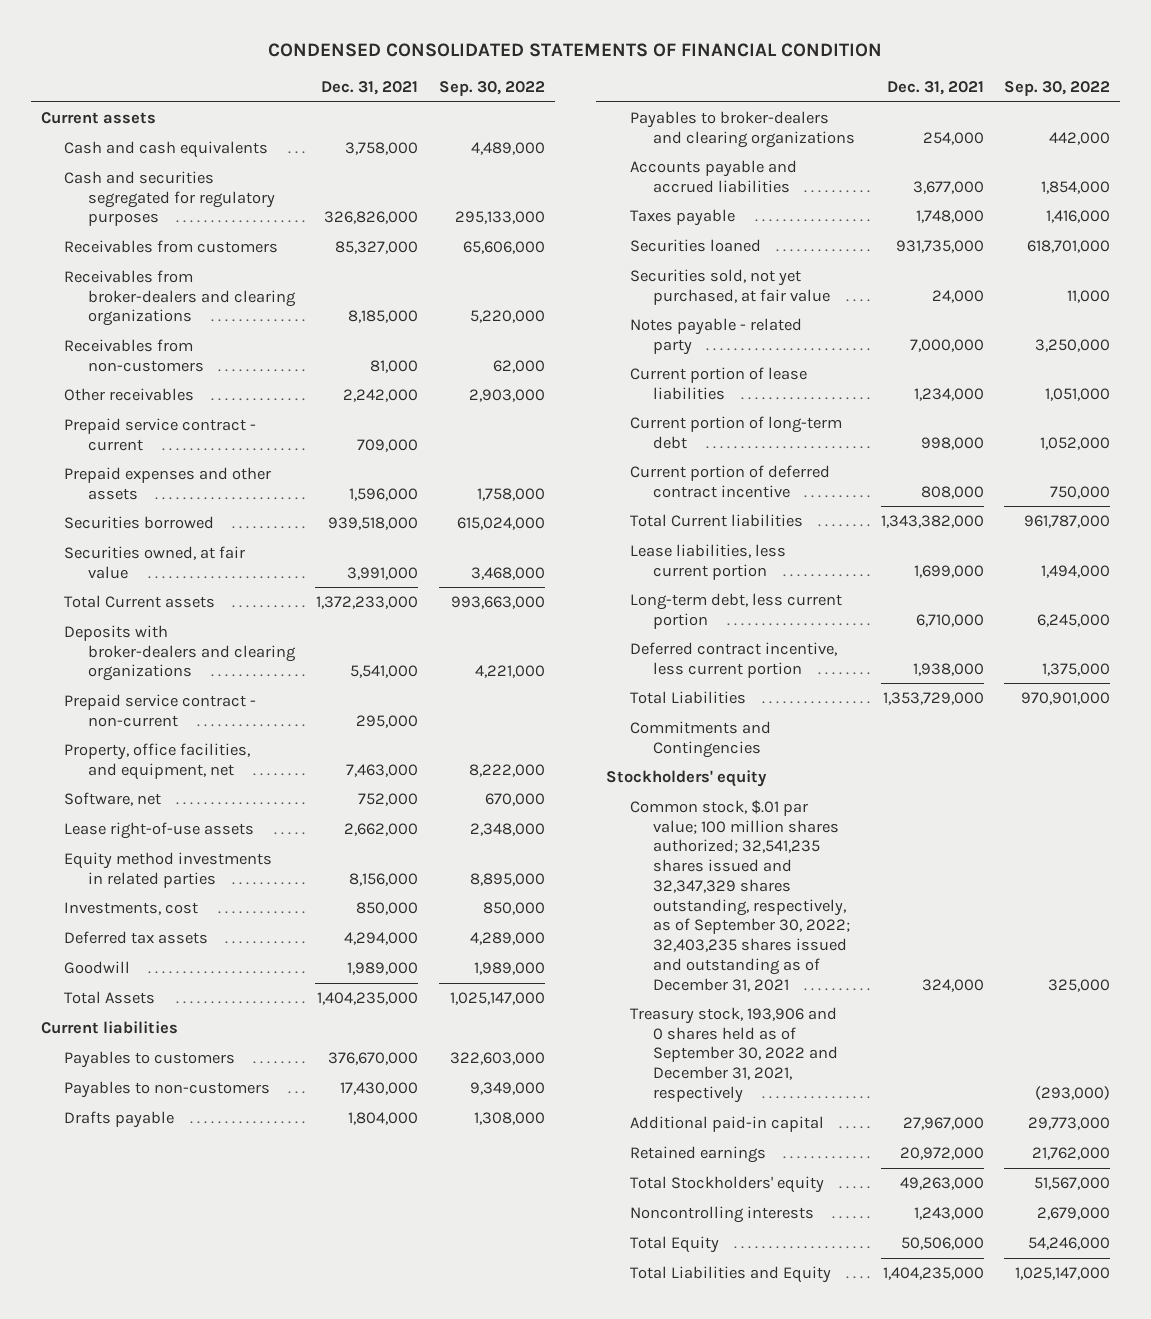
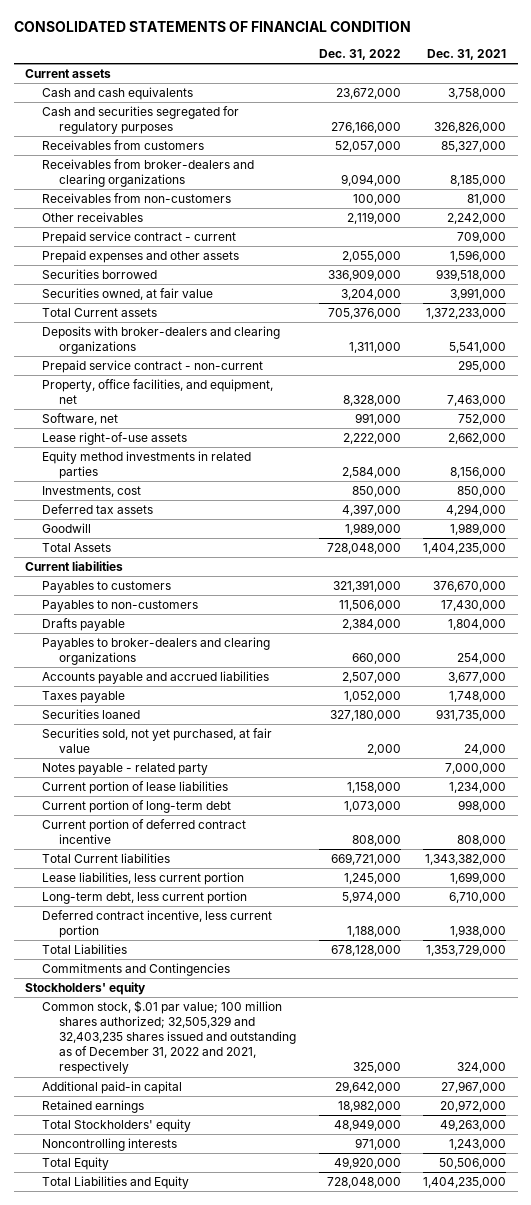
[268,42,883,57] CONDENSED CONSOLIDATED STATEMENTS OF FINANCIAL CONDITION -> [13,21,411,33] CONSOLIDATED STATEMENTS OF FINANCIAL CONDITION
[438,81,545,97] Sep. 30, 2022 -> none
none -> [318,49,401,61] Dec. 31, 2022
[629,1006,839,1103] Treasury stock, 193,906 and 0 shares held as of September 30, 2022 and December 31, 2021, respectively -> none
[629,799,851,992] Common stock, $.01 par value; 100 million shares authorized; 32,541,235 shares issued and 32,347,329 shares outstanding, respectively, as of September 30, 2022; 32,403,235 shares issued and outstanding as of December 31, 2021 -> [41,999,297,1075] Common stock, $.01 par value; 100 million shares authorized; 32,505,329 and 32,403,235 shares issued and outstanding as of December 31, 2022 and 2021, respectively

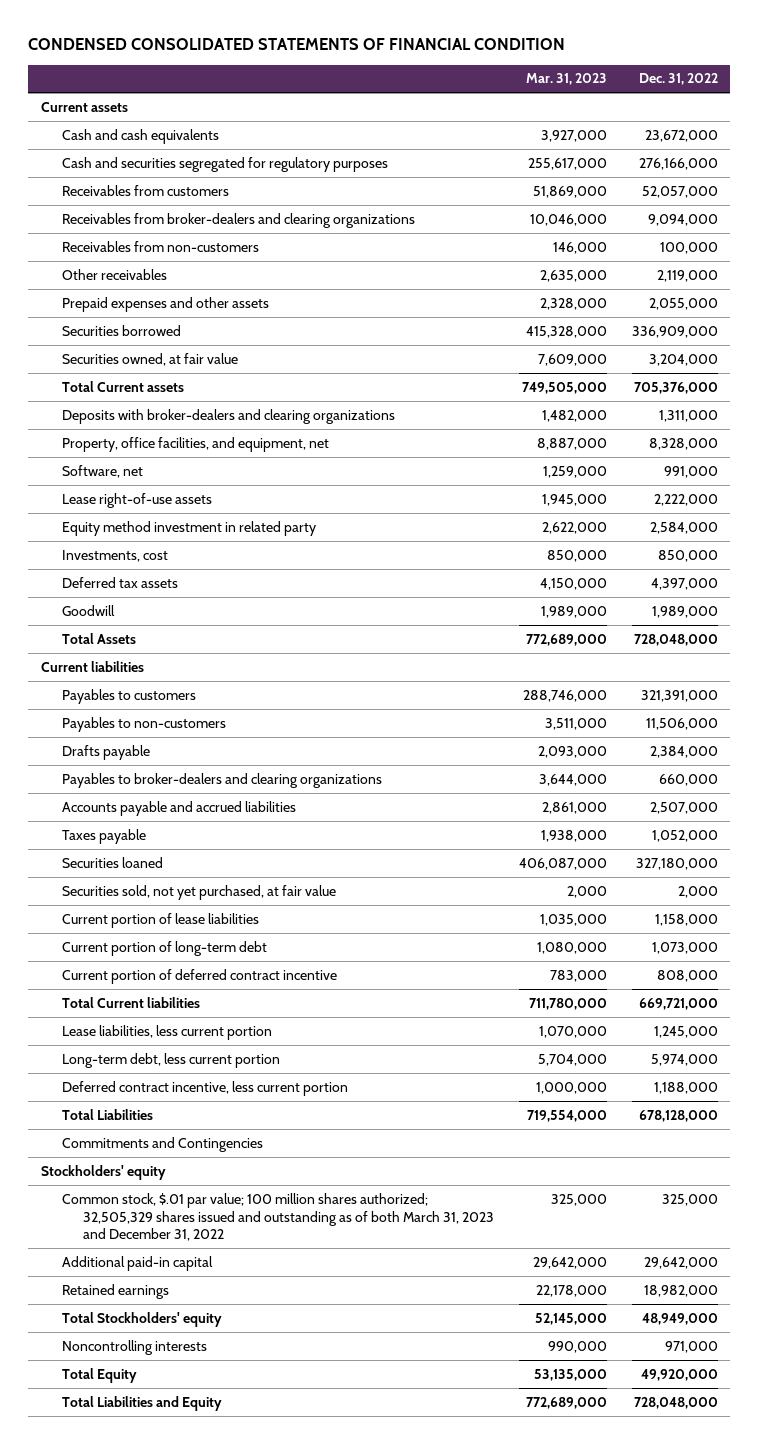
[13,21,411,33] CONSOLIDATED STATEMENTS OF FINANCIAL CONDITION -> [28,38,566,51] CONDENSED CONSOLIDATED STATEMENTS OF FINANCIAL CONDITION
[427,49,507,61] Dec. 31, 2021 -> none
none -> [525,73,607,86] Mar. 31, 2023
[41,230,236,244] Prepaid service contract - current -> none
[41,359,263,373] Prepaid service contract - non-current -> none
[41,450,251,480] Equity method investments in related parties -> [61,520,316,536] Equity method investment in related party
[41,762,208,775] Notes payable - related party -> none
[41,999,297,1075] Common stock, $.01 par value; 100 million shares authorized; 32,505,329 and 32,403,235 shares issued and outstanding as of December 31, 2022 and 2021, respectively -> [61,1192,494,1242] Common stock, $.01 par value; 100 million shares authorized; 32,505,329 shares issued and outstanding as of both March 31, 2023 and December 31, 2022

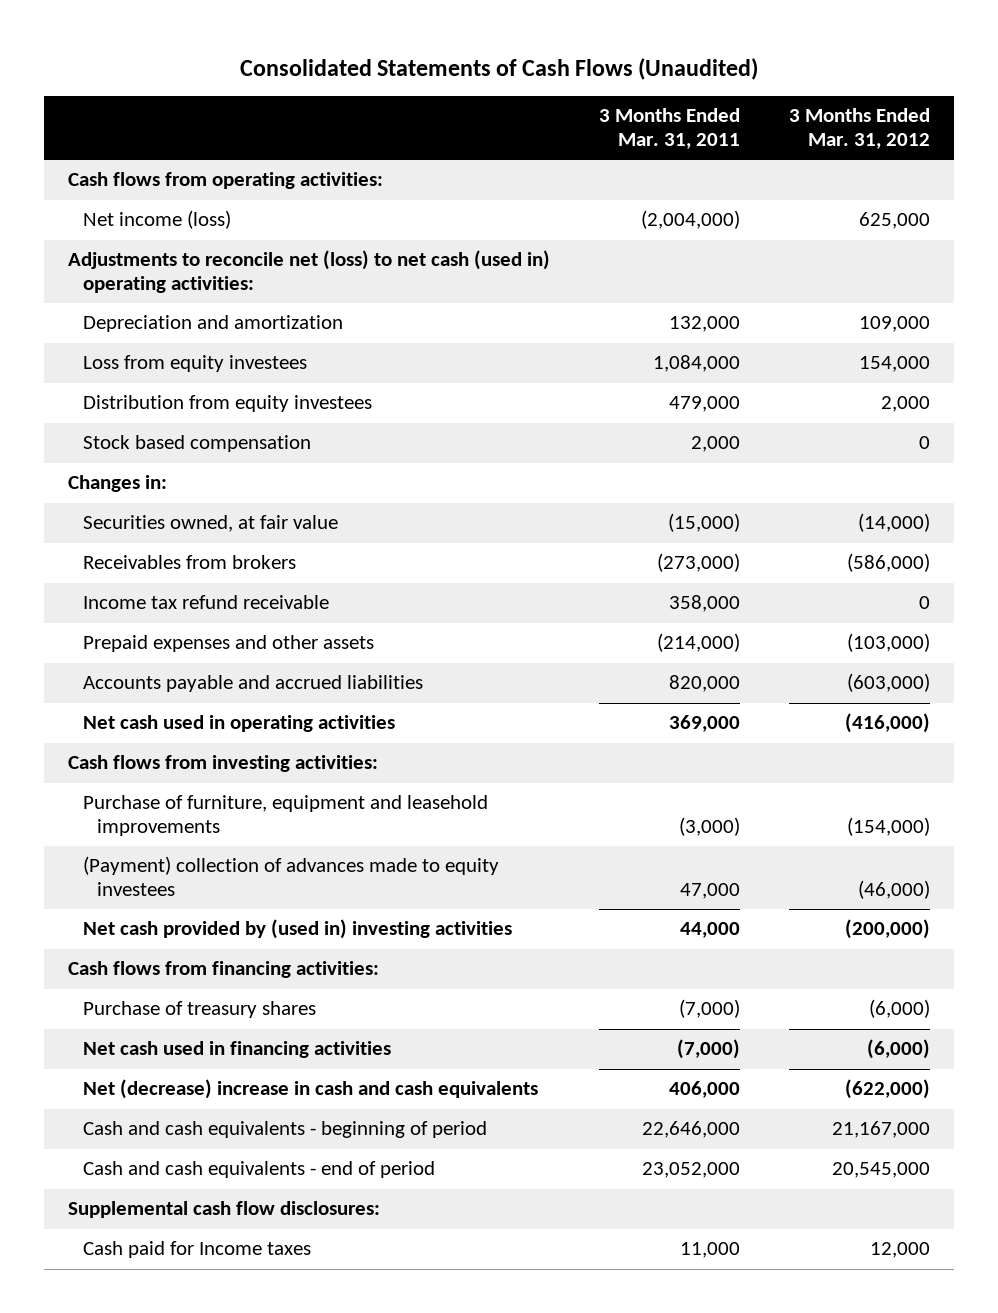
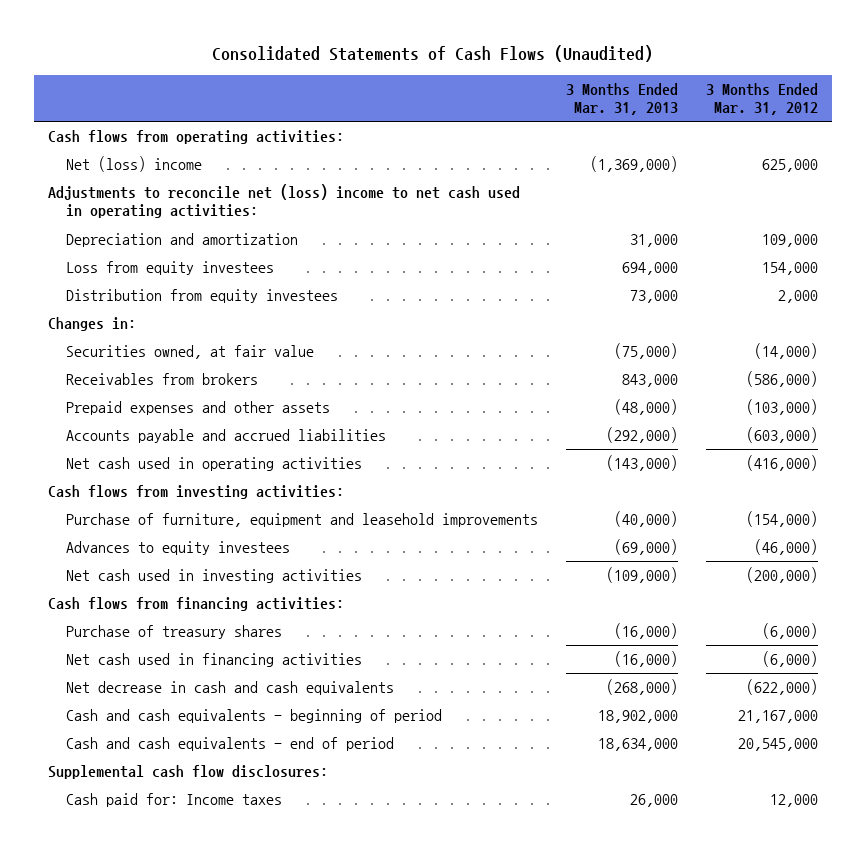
[598,108,740,150] 3 Months Ended Mar. 31, 2011 -> none
none -> [565,82,678,116] 3 Months Ended Mar. 31, 2013
[82,210,231,230] Net income (loss) -> [65,156,202,173] Net (loss) income
[68,250,551,294] Adjustments to reconcile net (loss) to net cash (used in) operating activities: -> [48,184,521,219] Adjustments to reconcile net (loss) income to net cash used in operating activities:
[82,435,311,453] Stock based compensation -> none
[82,595,329,610] Income tax refund receivable -> none
[82,856,499,897] (Payment) collection of advances made to equity investees -> [65,541,290,556] Advances to equity investees
[82,919,512,940] Net cash provided by (used in) investing activities -> [65,569,362,584] Net cash used in investing activities
[82,1079,538,1100] Net (decrease) increase in cash and cash equivalents -> [65,681,394,696] Net decrease in cash and cash equivalents
[82,1241,311,1259] Cash paid for Income taxes -> [65,793,282,808] Cash paid for: Income taxes

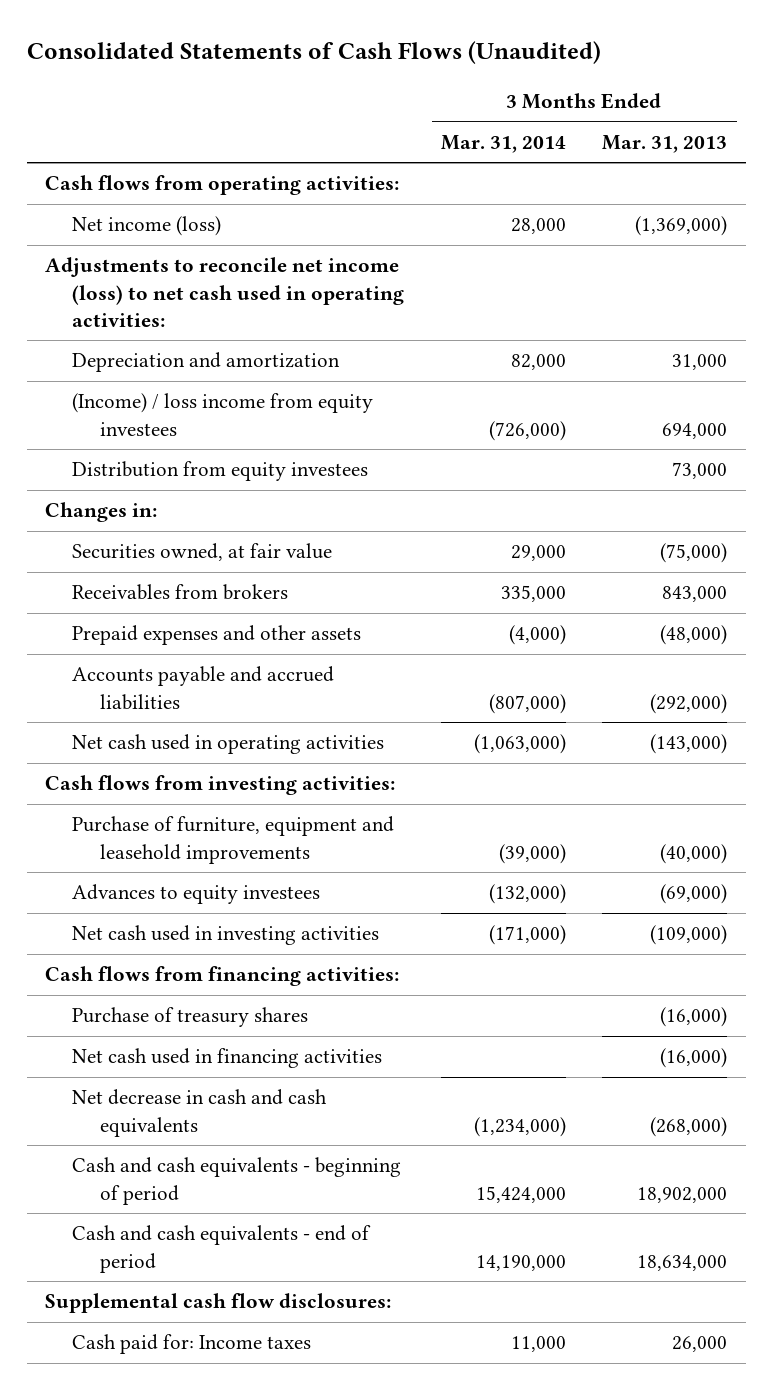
[705,82,818,116] 3 Months Ended Mar. 31, 2012 -> none
none -> [440,134,566,153] Mar. 31, 2014
[65,156,202,173] Net (loss) income -> [72,216,222,237] Net income (loss)
[48,184,521,219] Adjustments to reconcile net (loss) income to net cash used in operating activities: -> [44,257,405,327] Adjustments to reconcile net income (loss) to net cash used in operating activities:
[65,261,274,276] Loss from equity investees -> [72,393,374,436] (Income) / loss income from equity investees

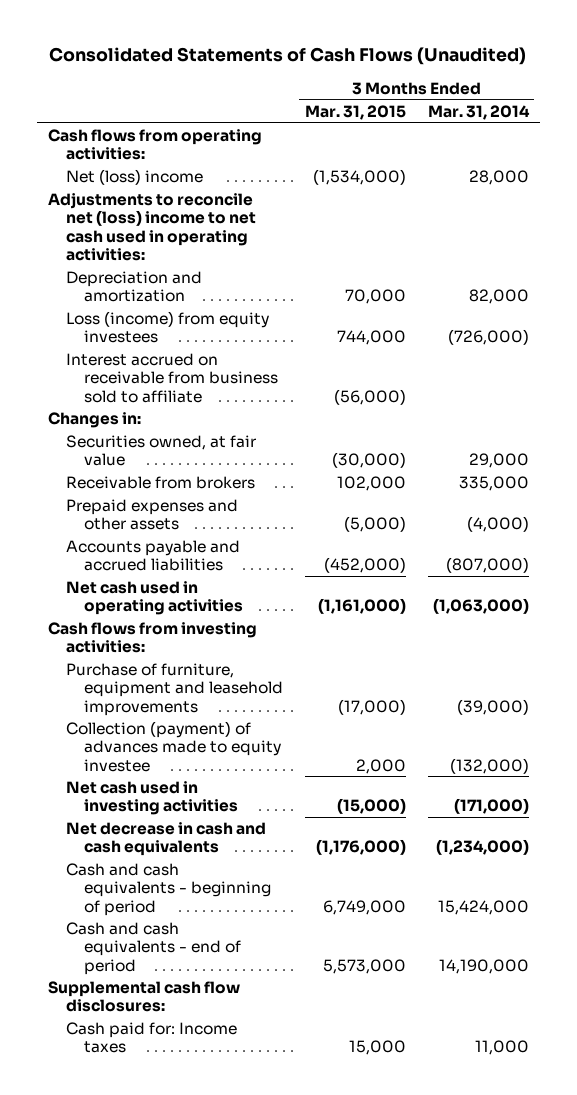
[602,134,728,153] Mar. 31, 2013 -> none
none -> [304,104,406,120] Mar. 31, 2015
[72,216,222,237] Net income (loss) -> [66,169,204,186] Net (loss) income
[44,257,405,327] Adjustments to reconcile net income (loss) to net cash used in operating activities: -> [48,193,257,261] Adjustments to reconcile net (loss) income to net cash used in operating activities:
[72,461,369,482] Distribution from equity investees -> none
[72,393,374,436] (Income) / loss income from equity investees -> [66,311,270,344] Loss (income) from equity investees
none -> [66,353,279,403] Interest accrued on receivable from business sold to affiliate
[72,584,289,601] Receivables from brokers -> [66,476,256,490] Receivable from brokers
[72,884,321,905] Advances to equity investees -> [66,721,282,772] Collection (payment) of advances made to equity investee
[44,966,399,987] Cash flows from financing activities: -> none
[72,1007,309,1028] Purchase of treasury shares -> none
[72,1048,383,1069] Net cash used in financing activities -> none

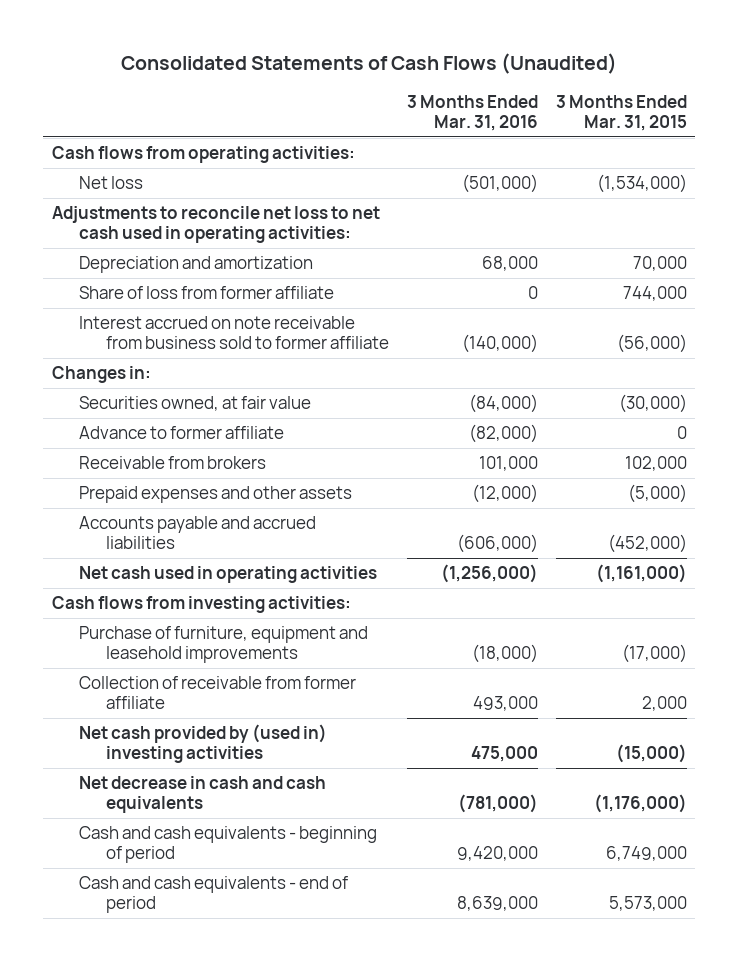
[427,104,530,120] Mar. 31, 2014 -> none
none -> [406,94,538,132] 3 Months Ended Mar. 31, 2016
[66,169,204,186] Net (loss) income -> [79,176,144,190] Net loss
[48,193,257,261] Adjustments to reconcile net (loss) income to net cash used in operating activities: -> [51,206,380,244] Adjustments to reconcile net loss to net cash used in operating activities:
[66,311,270,344] Loss (income) from equity investees -> [79,286,335,300] Share of loss from former affiliate
[66,353,279,403] Interest accrued on receivable from business sold to affiliate -> [79,316,390,350] Interest accrued on note receivable from business sold to former affiliate
none -> [79,426,285,440] Advance to former affiliate
[66,721,282,772] Collection (payment) of advances made to equity investee -> [79,676,357,710] Collection of receivable from former affiliate
[66,781,239,816] Net cash used in investing activities -> [79,724,328,764] Net cash provided by (used in) investing activities
[48,981,241,1013] Supplemental cash flow disclosures: -> none
[66,1022,238,1054] Cash paid for: Income taxes -> none

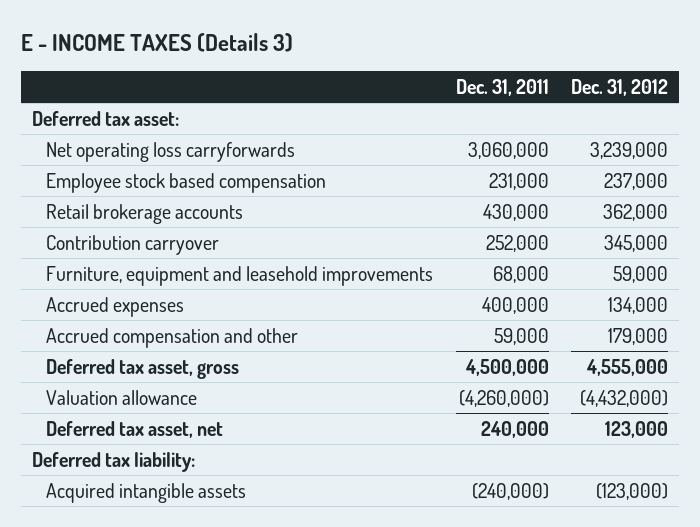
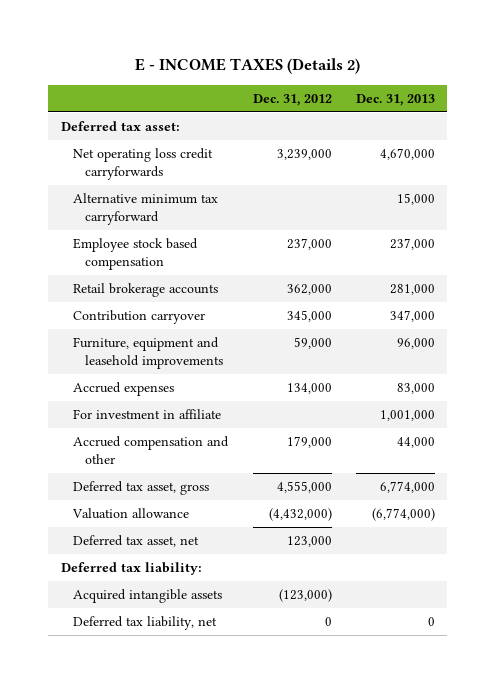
[20,33,293,53] E - INCOME TAXES (Details 3) -> [134,58,360,75] E - INCOME TAXES (Details 2)
[455,78,549,96] Dec. 31, 2011 -> none
none -> [356,93,436,106] Dec. 31, 2013
[46,141,296,162] Net operating loss carryforwards -> [73,148,214,181] Net operating loss credit carryforwards
none -> [73,193,219,226] Alternative minimum tax carryforward
none -> [73,409,222,420] For investment in affiliate
none -> [73,616,218,631] Deferred tax liability, net

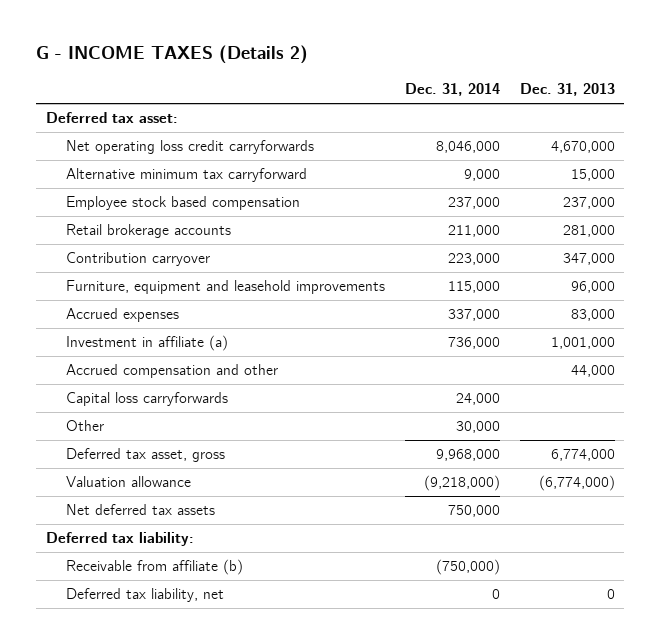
[134,58,360,75] E - INCOME TAXES (Details 2) -> [35,45,308,65] G - INCOME TAXES (Details 2)
[252,93,332,106] Dec. 31, 2012 -> none
none -> [404,83,500,97] Dec. 31, 2014
[73,409,222,420] For investment in affiliate -> [66,335,229,352] Investment in affiliate (a)
none -> [66,392,229,407] Capital loss carryforwards
none -> [66,420,105,432] Other
[73,535,200,548] Deferred tax asset, net -> [66,504,216,516] Net deferred tax assets
[73,589,223,604] Acquired intangible assets -> none
none -> [66,559,244,576] Receivable from affiliate (b)

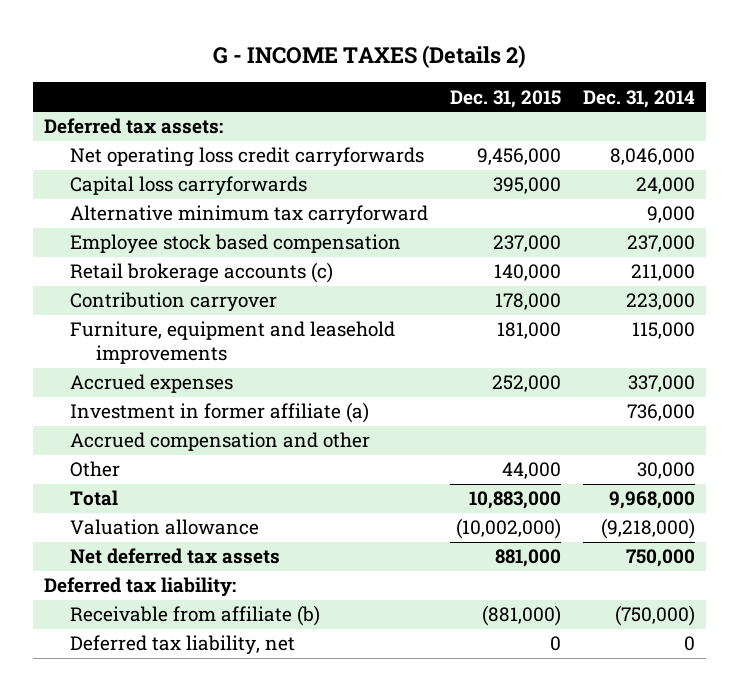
[519,83,615,97] Dec. 31, 2013 -> none
none -> [450,89,562,108] Dec. 31, 2015
[45,112,178,124] Deferred tax asset: -> [44,118,224,135] Deferred tax assets:
[66,392,229,407] Capital loss carryforwards -> [70,176,308,197] Capital loss carryforwards
[66,224,232,239] Retail brokerage accounts -> [70,262,334,284] Retail brokerage accounts (c)
[66,335,229,352] Investment in affiliate (a) -> [70,402,370,424] Investment in former affiliate (a)
[66,448,226,463] Deferred tax asset, gross -> [70,490,119,507] Total

